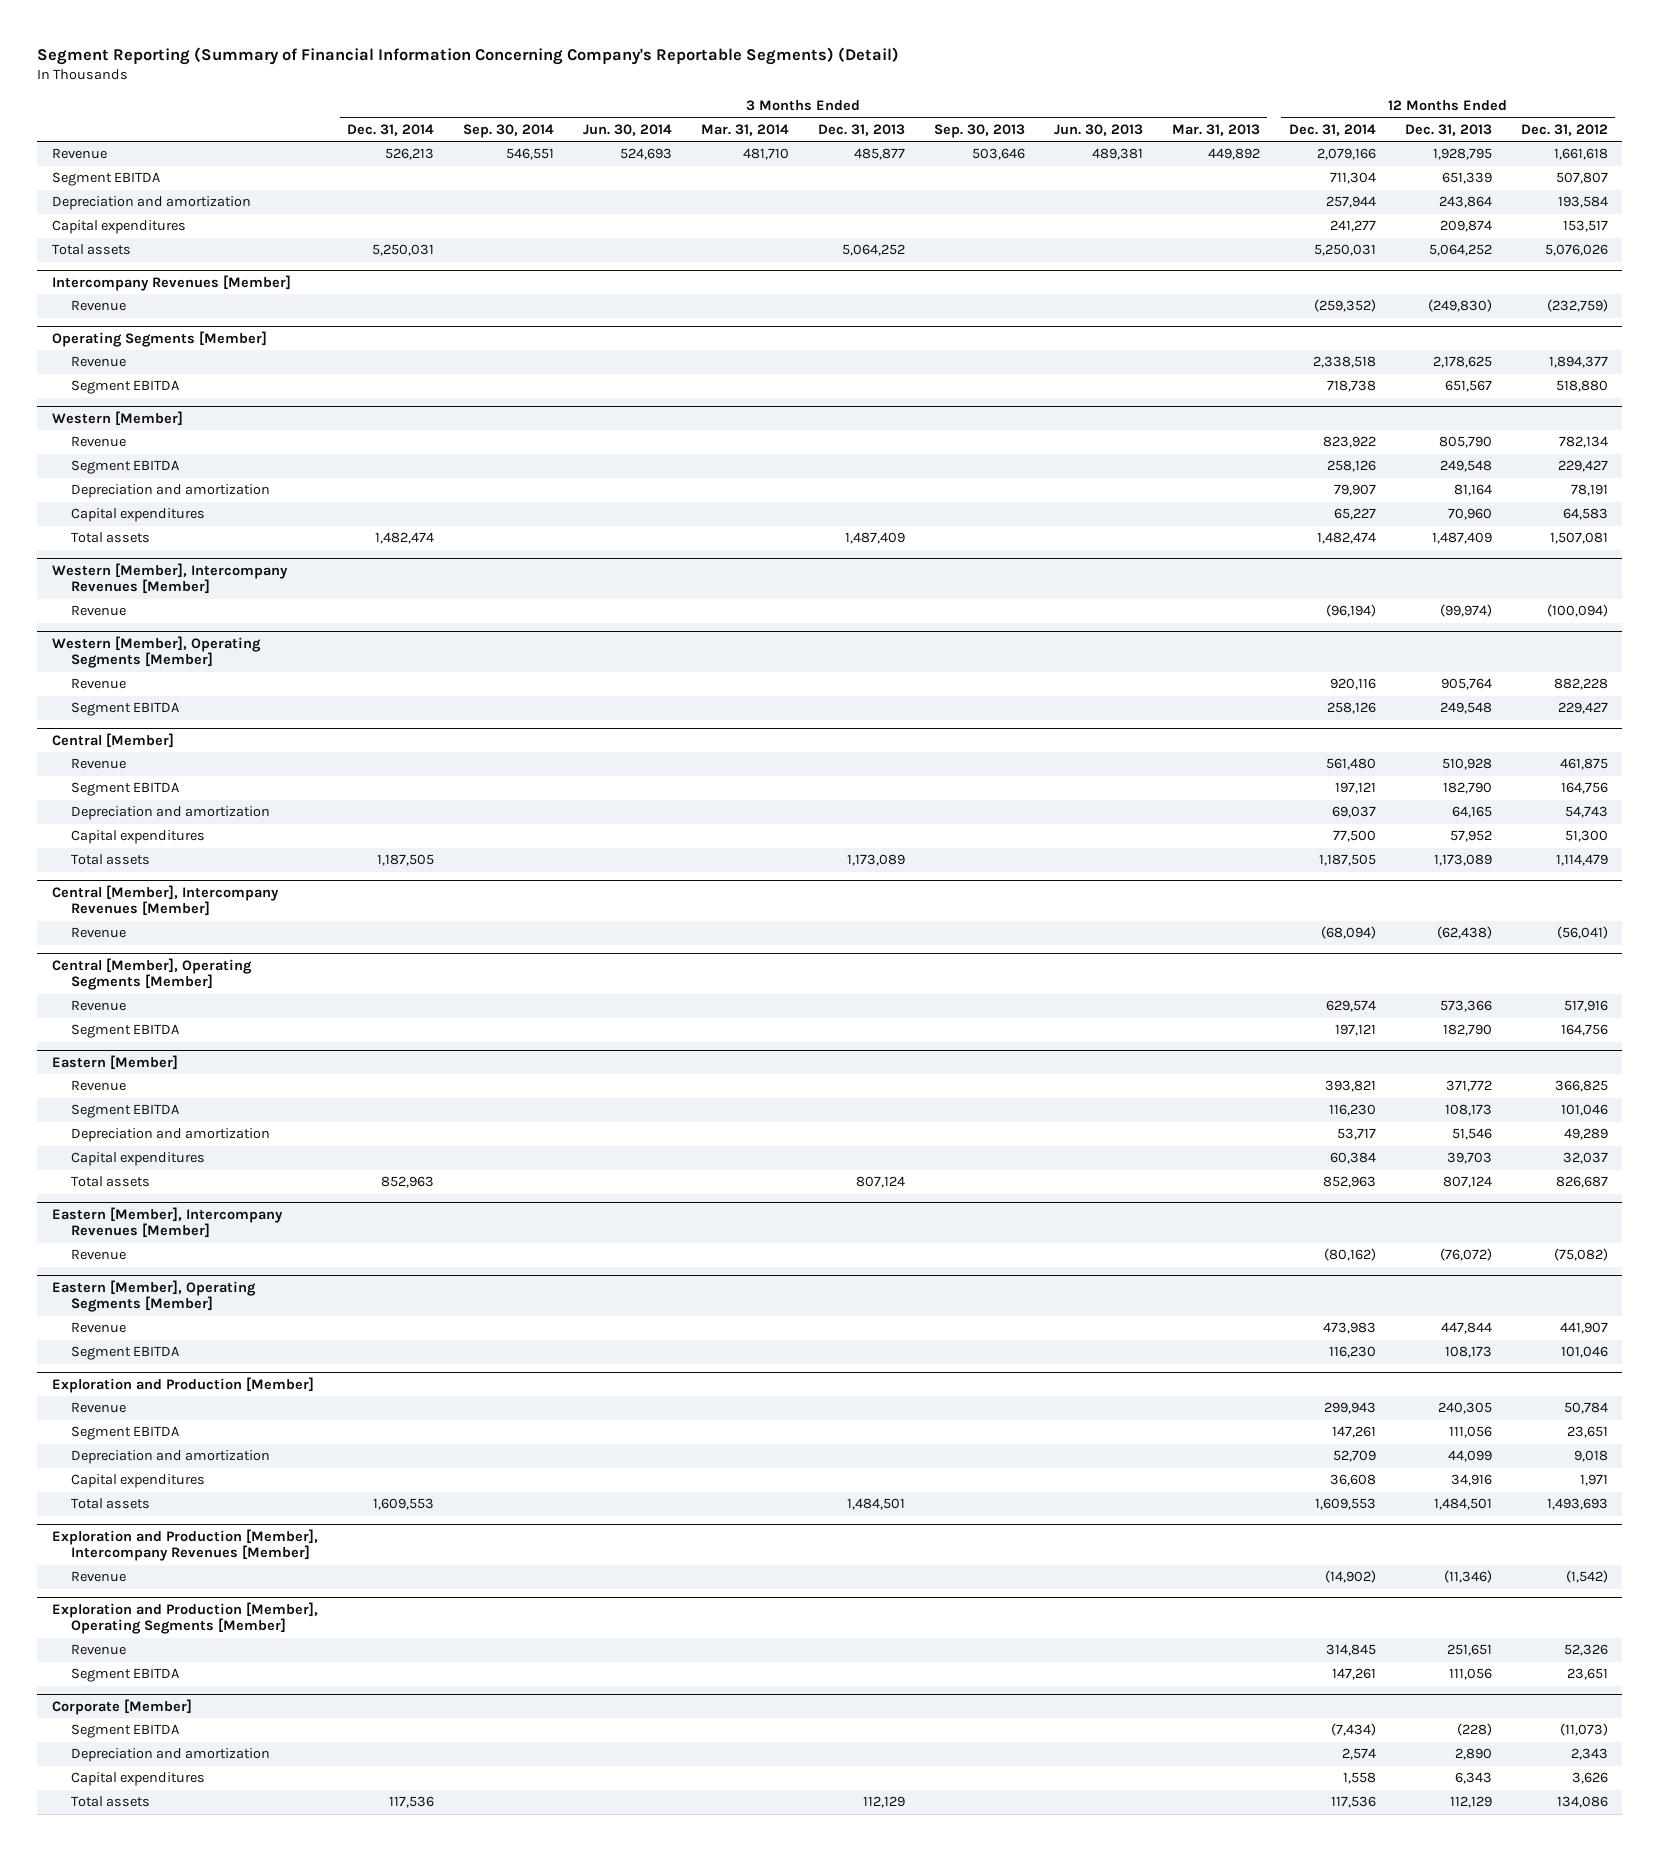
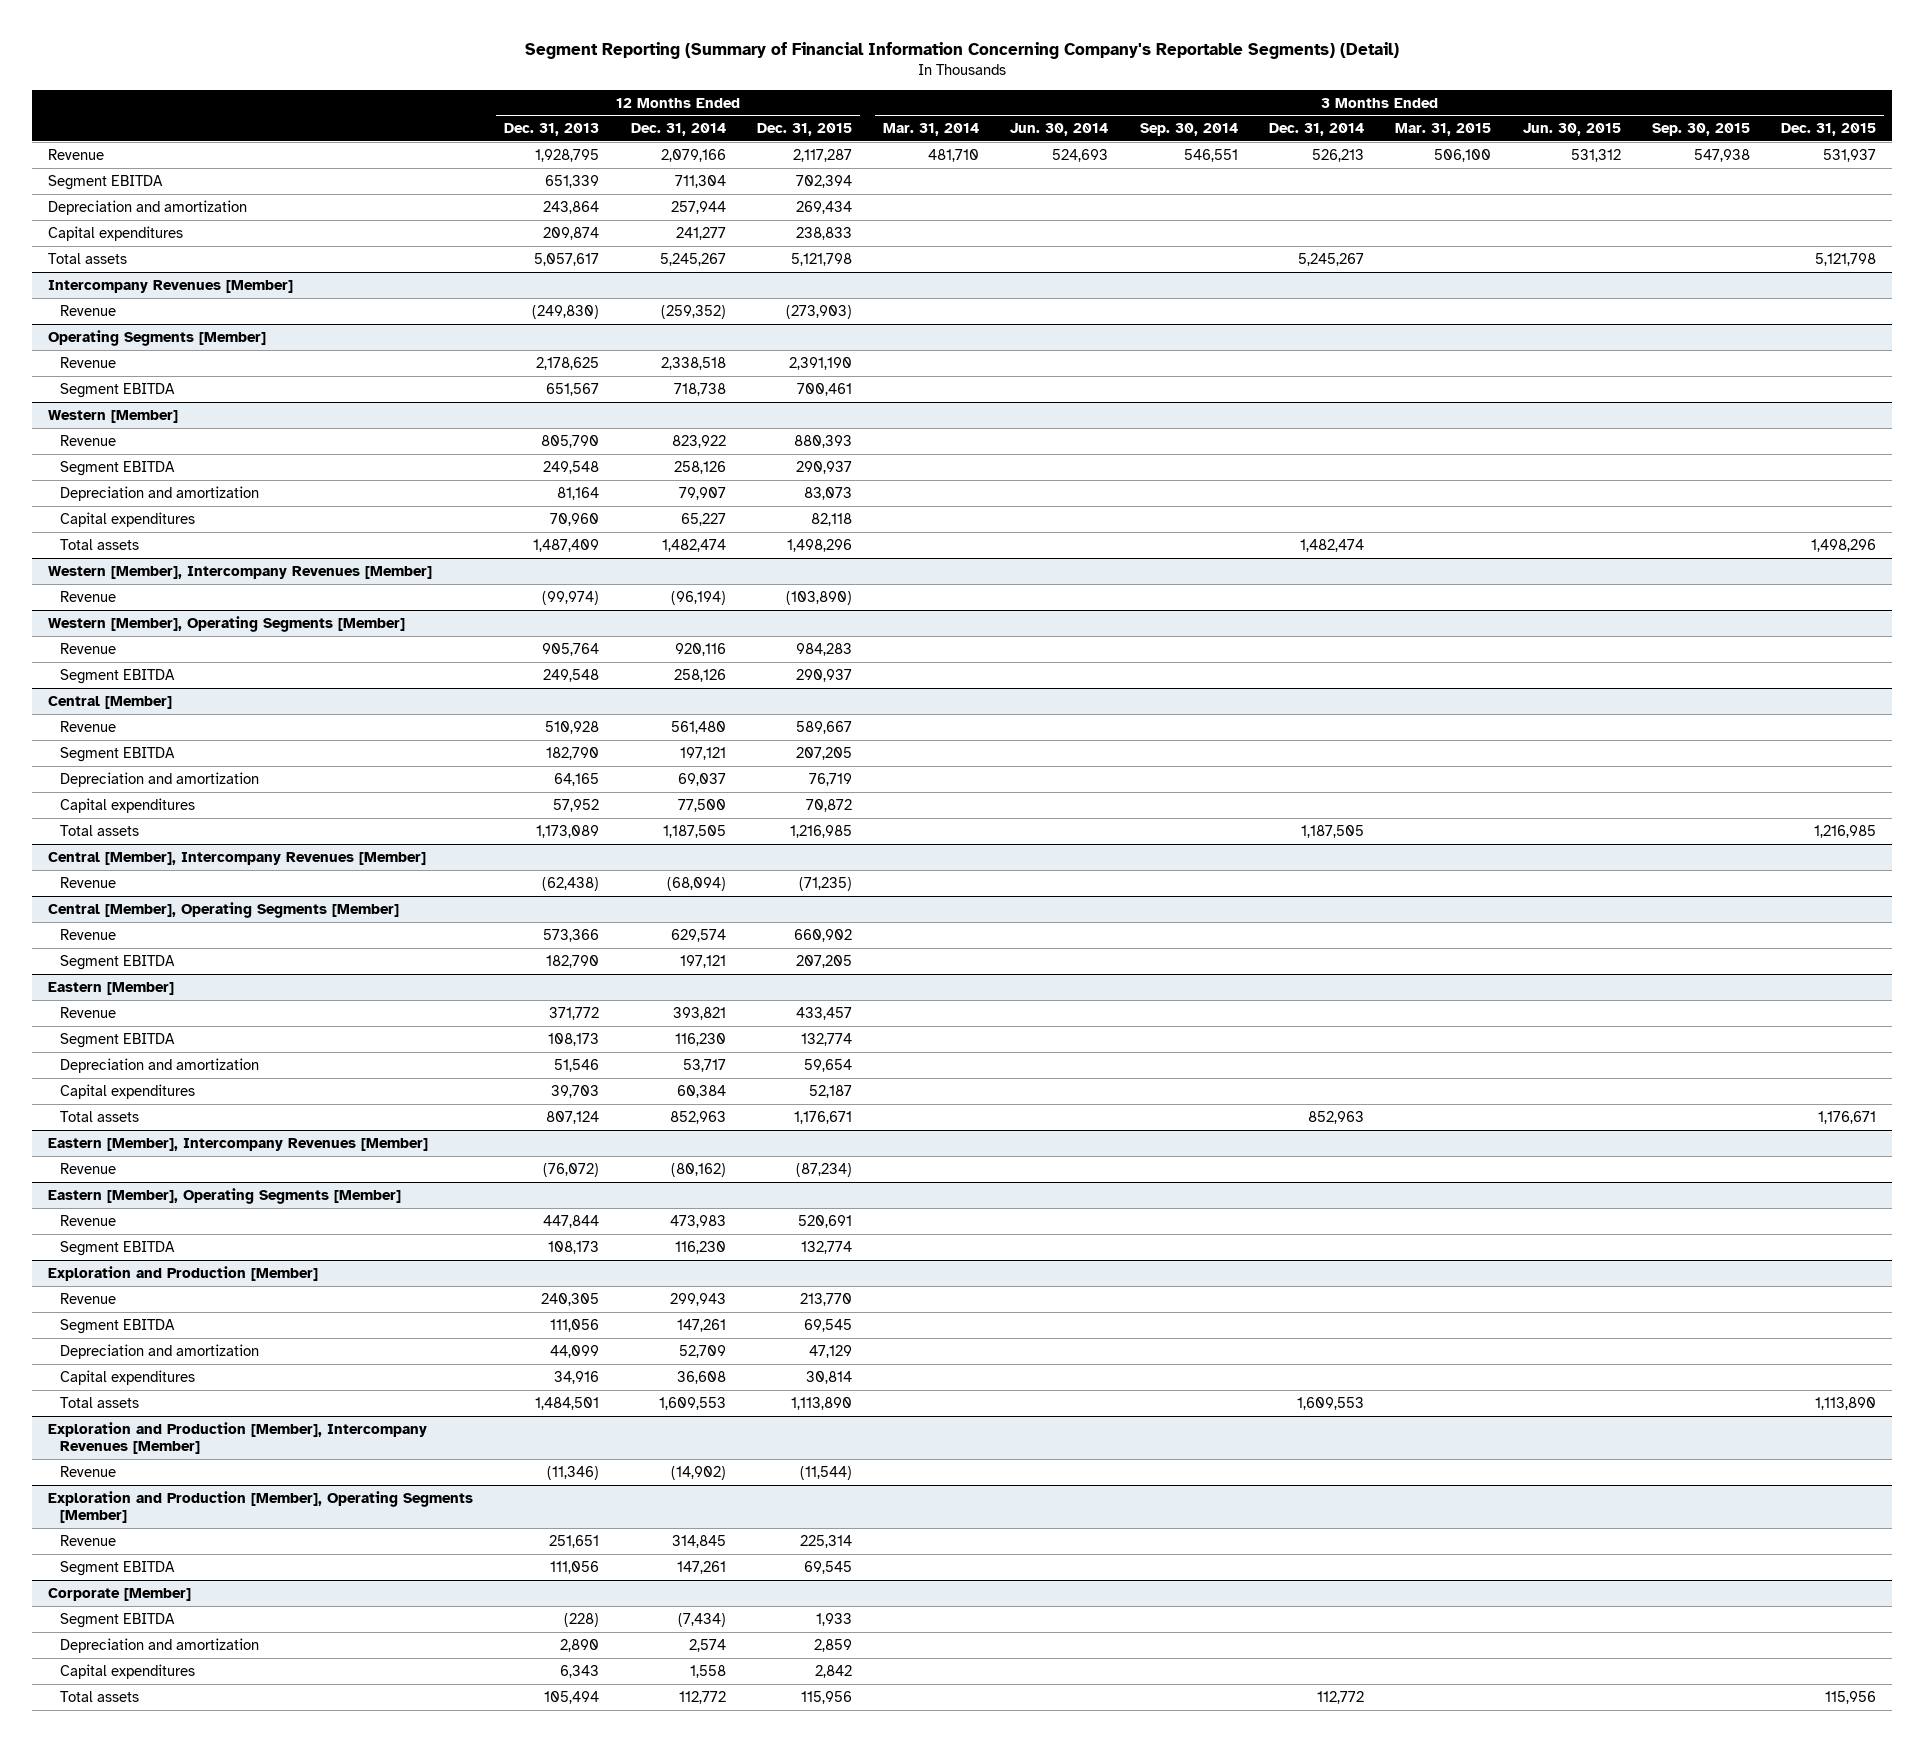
[817,123,905,136] Dec. 31, 2013 -> none
[933,123,1025,138] Sep. 30, 2013 -> none
[1053,123,1143,136] Jun. 30, 2013 -> none
[1171,123,1260,136] Mar. 31, 2013 -> none
[1520,123,1608,136] Dec. 31, 2012 -> none
none -> [756,123,852,137] Dec. 31, 2015
none -> [1395,123,1492,137] Mar. 31, 2015
none -> [1522,123,1621,137] Jun. 30, 2015
none -> [1652,123,1751,137] Sep. 30, 2015
none -> [1781,123,1877,137] Dec. 31, 2015
[371,244,434,257] 5,250,031 -> [1298,252,1365,266] 5,245,267
[1313,244,1376,257] 5,250,031 -> [659,252,726,266] 5,245,267
[1428,244,1492,257] 5,064,252 -> [534,252,600,266] 5,057,617
[388,1796,434,1809] 117,536 -> [1317,1690,1365,1704] 112,772
[1330,1796,1376,1809] 117,536 -> [678,1690,726,1704] 112,772
[1449,1796,1492,1809] 112,129 -> [544,1690,600,1704] 105,494

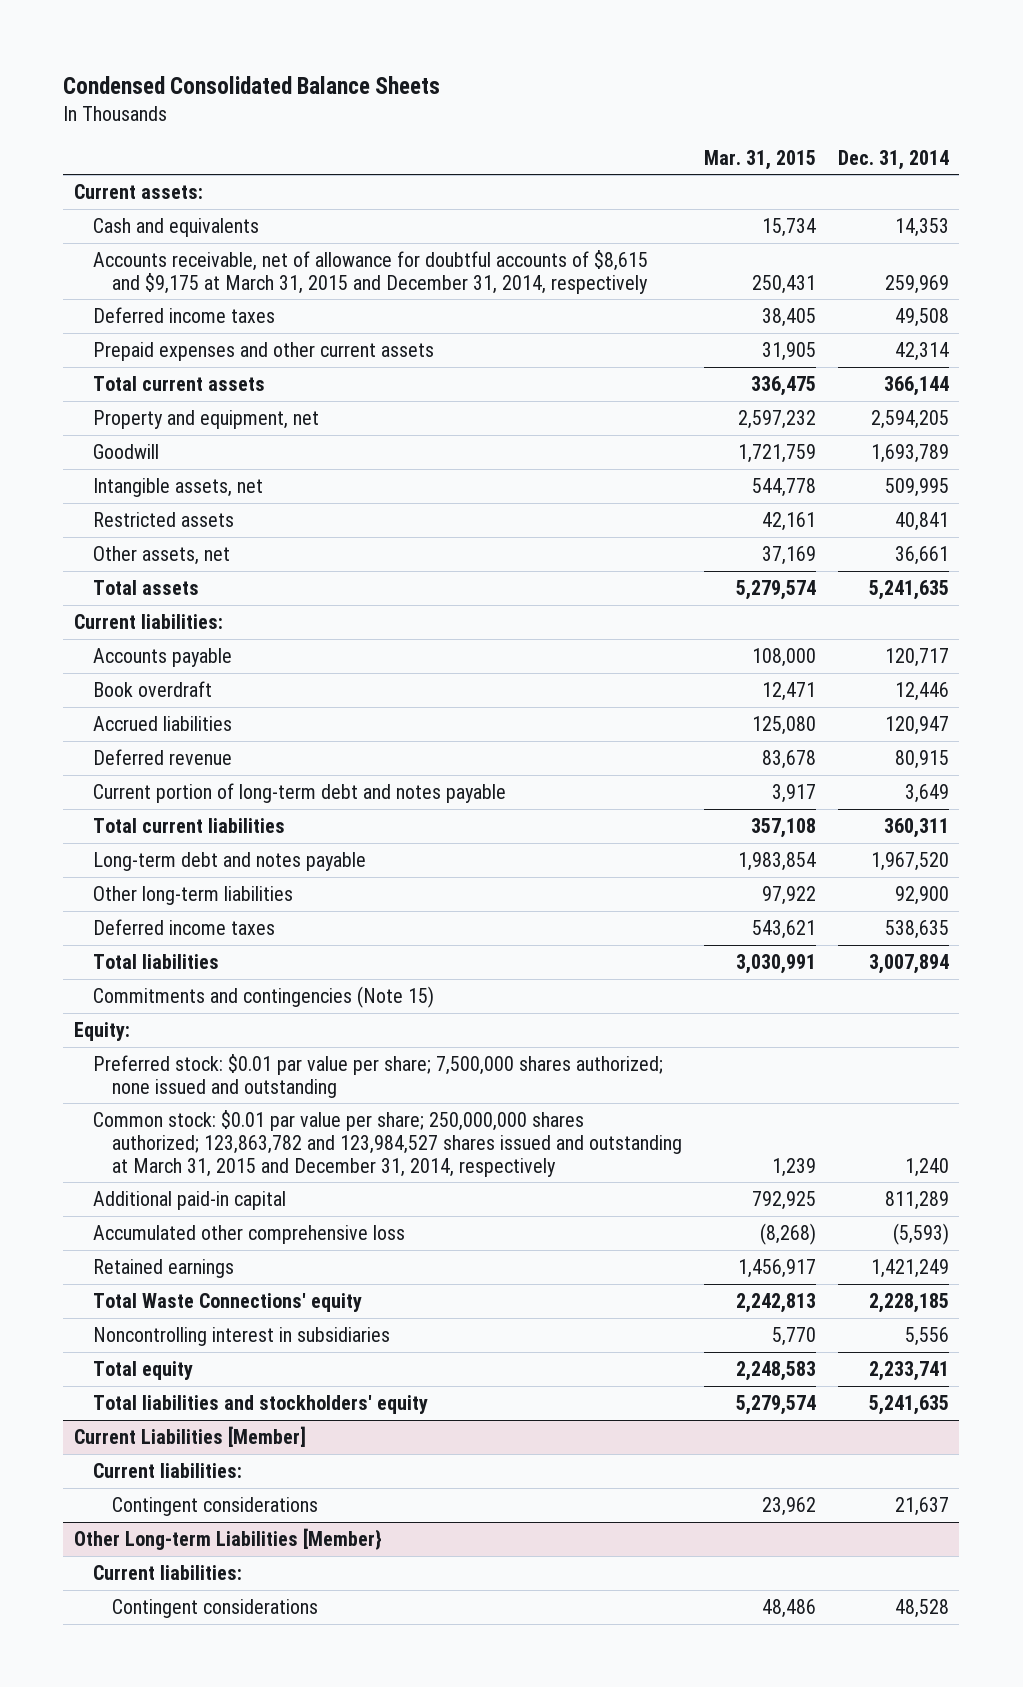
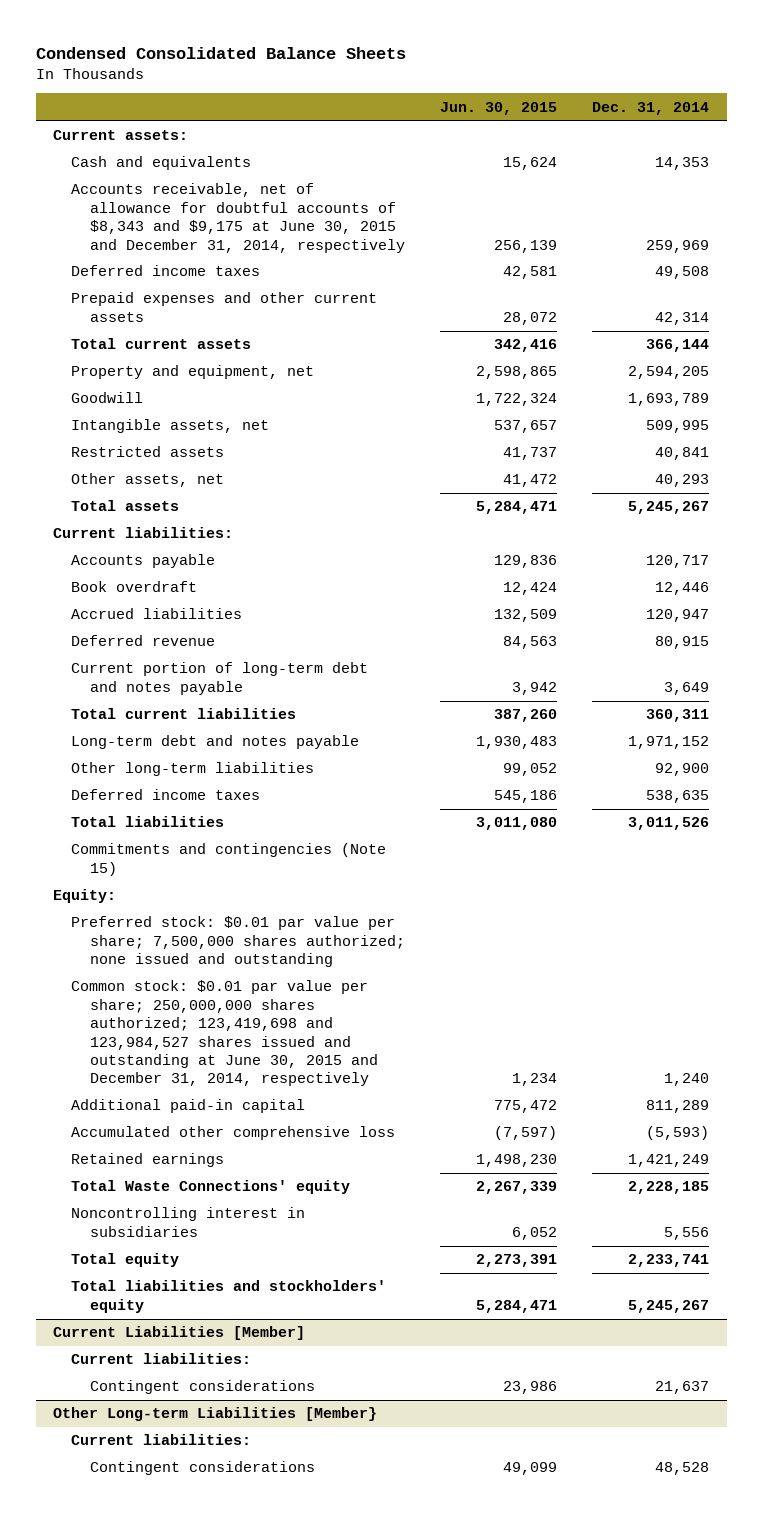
[703,149,816,170] Mar. 31, 2015 -> none
none -> [439,101,557,115] Jun. 30, 2015
[93,249,649,294] Accounts receivable, net of allowance for doubtful accounts of $8,615 and $9,175 at March 31, 2015 and December 31, 2014, respectively -> [71,183,405,253] Accounts receivable, net of allowance for doubtful accounts of $8,343 and $9,175 at June 30, 2015 and December 31, 2014, respectively
[894,545,949,565] 36,661 -> [655,474,710,488] 40,293
[868,579,949,600] 5,241,635 -> [628,501,710,515] 5,245,267
[870,851,949,871] 1,967,520 -> [628,736,710,750] 1,971,152
[868,953,949,974] 3,007,894 -> [628,817,710,831] 3,011,526
[93,1109,683,1177] Common stock: $0.01 par value per share; 250,000,000 shares authorized; 123,863,782 and 123,984,527 shares issued and outstanding at March 31, 2015 and December 31, 2014, respectively -> [71,980,378,1087] Common stock: $0.01 par value per share; 250,000,000 shares authorized; 123,419,698 and 123,984,527 shares issued and outstanding at June 30, 2015 and December 31, 2014, respectively
[868,1394,949,1415] 5,241,635 -> [628,1299,710,1313] 5,245,267

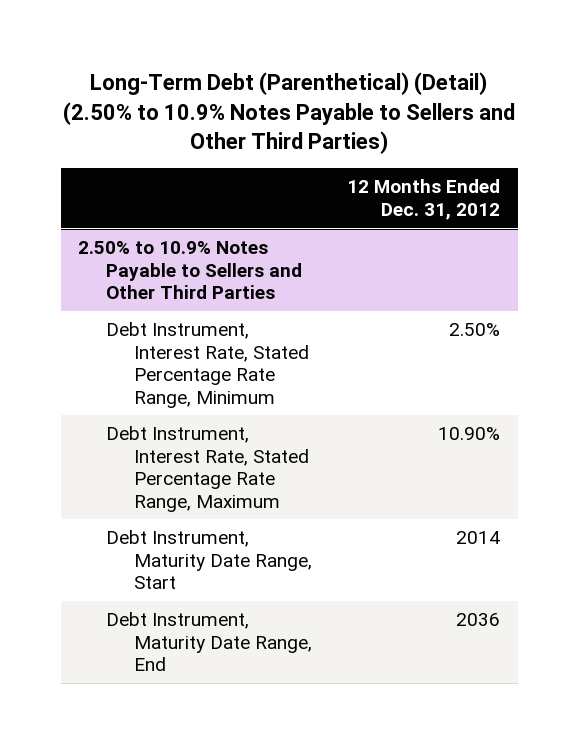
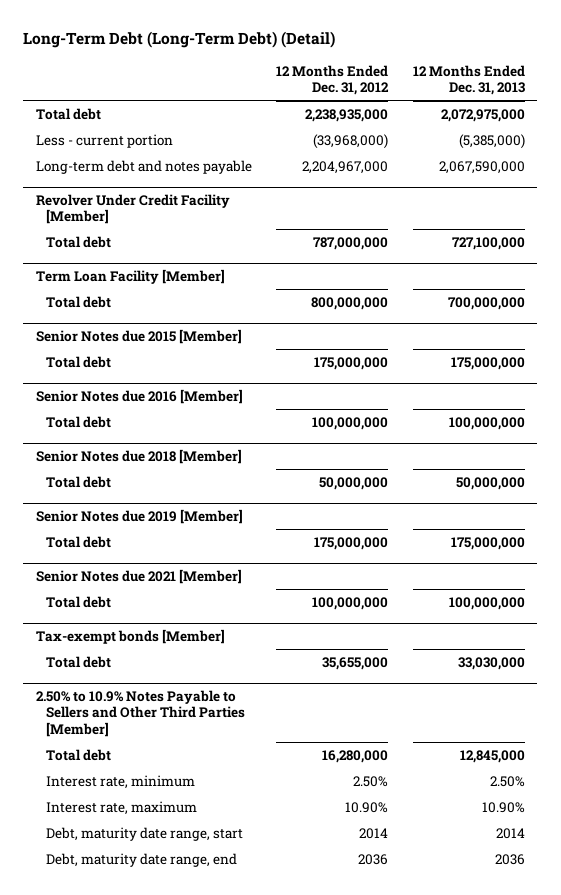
[63,72,516,155] Long-Term Debt (Parenthetical) (Detail) (2.50% to 10.9% Notes Payable to Sellers and Other Third Parties) -> [23,31,336,49] Long-Term Debt (Long-Term Debt) (Detail)
none -> [413,64,526,96] 12 Months Ended Dec. 31, 2013
none -> [35,107,101,120] Total debt
none -> [35,133,173,148] Less - current portion
none -> [35,159,252,174] Long-term debt and notes payable
none -> [35,194,230,225] Revolver Under Credit Facility [Member]
none -> [46,235,112,248] Total debt
none -> [35,269,225,285] Term Loan Facility [Member]
none -> [46,295,112,308] Total debt
none -> [35,329,242,345] Senior Notes due 2015 [Member]
none -> [46,355,112,368] Total debt
none -> [35,389,243,405] Senior Notes due 2016 [Member]
none -> [46,415,112,428] Total debt
none -> [35,449,242,465] Senior Notes due 2018 [Member]
none -> [46,475,112,488] Total debt
none -> [35,509,243,525] Senior Notes due 2019 [Member]
none -> [46,535,112,548] Total debt
none -> [35,569,242,585] Senior Notes due 2021 [Member]
none -> [46,595,112,608] Total debt
none -> [35,629,225,645] Tax-exempt bonds [Member]
none -> [46,655,112,668] Total debt
[78,241,303,300] 2.50% to 10.9% Notes Payable to Sellers and Other Third Parties -> [35,690,246,737] 2.50% to 10.9% Notes Payable to Sellers and Other Third Parties [Member]
none -> [46,748,112,761] Total debt
[106,322,309,408] Debt Instrument, Interest Rate, Stated Percentage Rate Range, Minimum -> [46,774,196,789] Interest rate, minimum
[106,426,309,512] Debt Instrument, Interest Rate, Stated Percentage Rate Range, Maximum -> [46,800,198,815] Interest rate, maximum
[106,530,312,590] Debt Instrument, Maturity Date Range, Start -> [46,826,244,841] Debt, maturity date range, start
[106,612,312,672] Debt Instrument, Maturity Date Range, End -> [46,852,238,867] Debt, maturity date range, end

